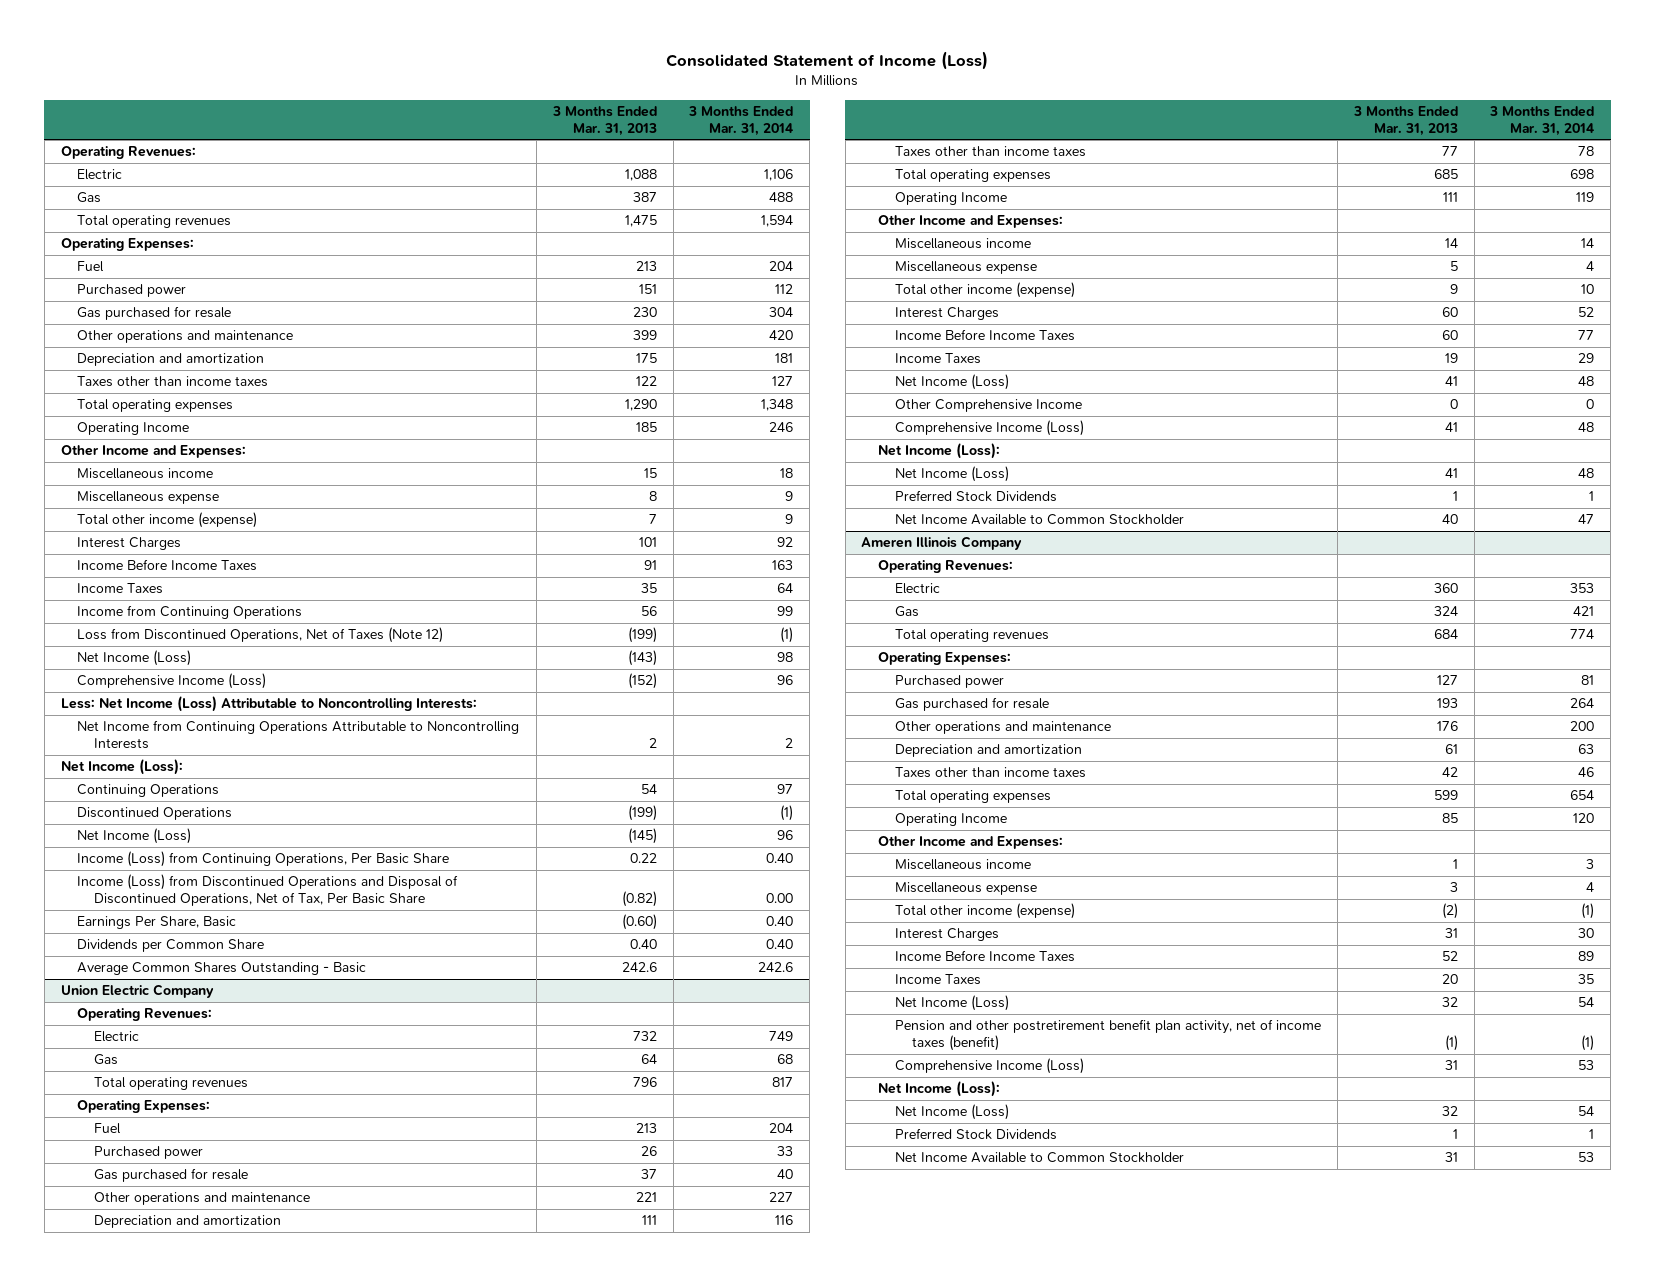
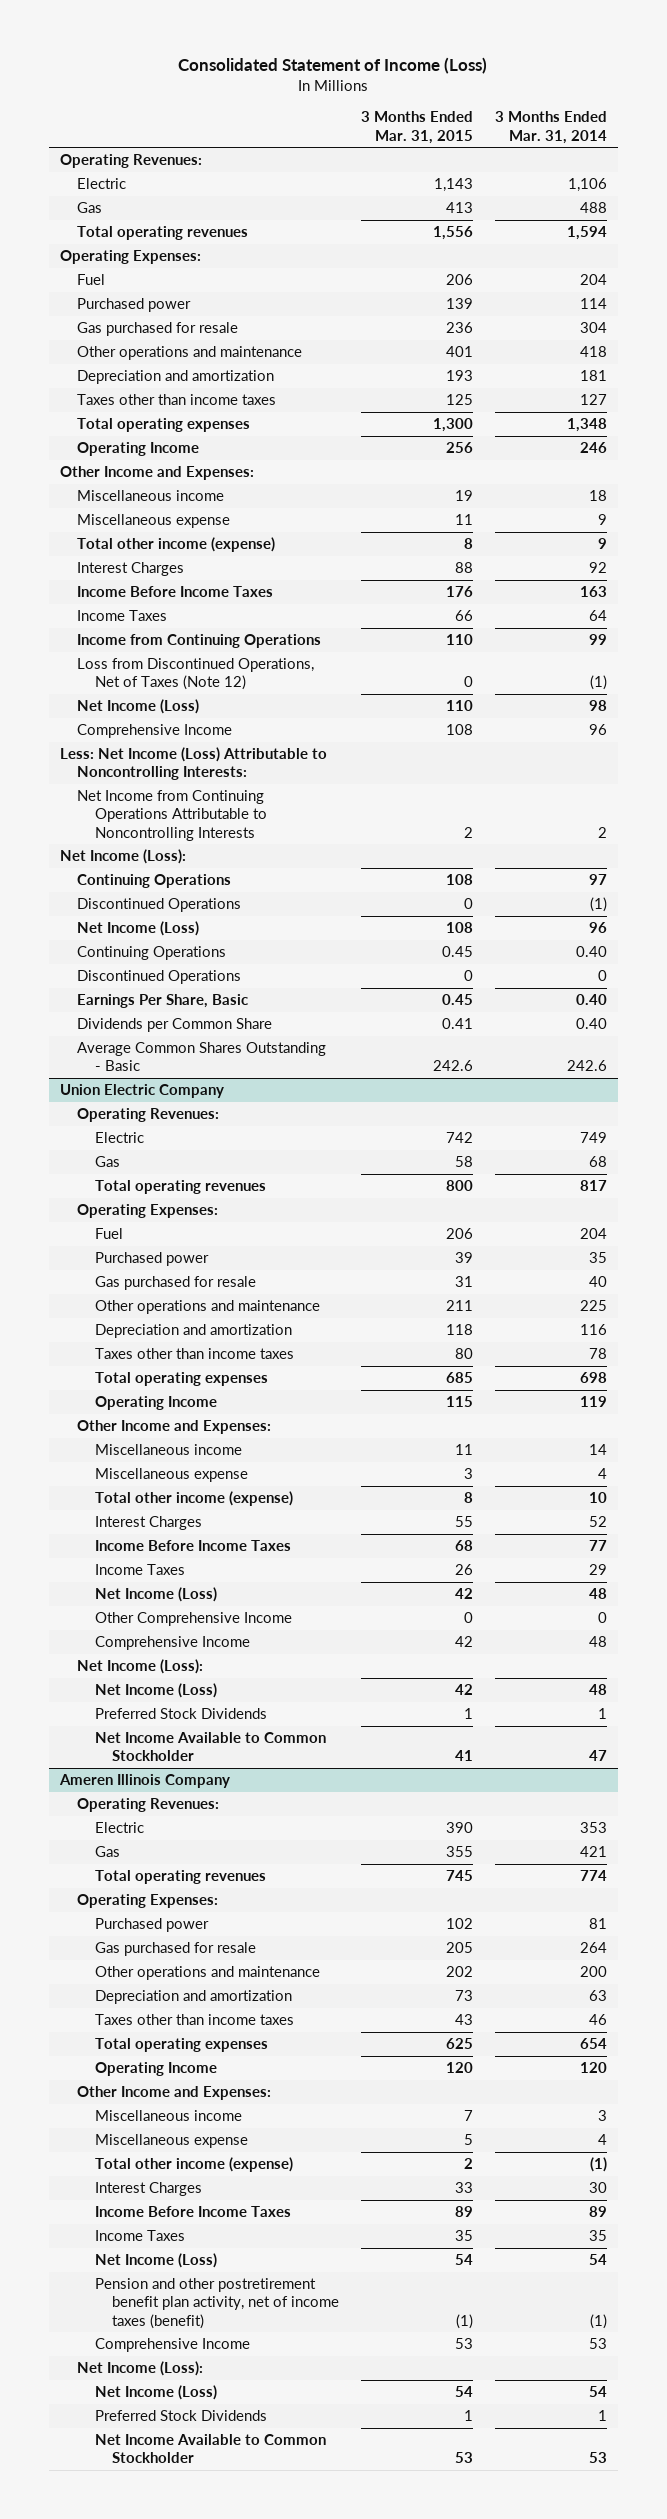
[551,105,657,136] 3 Months Ended Mar. 31, 2013 -> none
none -> [361,111,474,144] 3 Months Ended Mar. 31, 2015
[775,284,794,295] 112 -> [579,298,607,310] 114
[769,330,794,341] 420 -> [579,346,607,358] 418
[77,673,267,690] Comprehensive Income (Loss) -> [77,724,233,739] Comprehensive Income
[77,874,459,907] Income (Loss) from Discontinued Operations and Disposal of Discontinued Operations, Net of Tax, Per Basic Share -> none
[77,851,450,868] Income (Loss) from Continuing Operations, Per Basic Share -> [77,946,227,961] Continuing Operations
none -> [77,970,242,985] Discontinued Operations
[777,1146,794,1157] 33 -> [588,1252,607,1264] 35
[769,1192,794,1203] 227 -> [579,1300,607,1312] 225
[895,420,1085,437] Comprehensive Income (Loss) -> [94,1636,250,1651] Comprehensive Income
[895,1058,1085,1075] Comprehensive Income (Loss) -> [94,2338,250,2353] Comprehensive Income

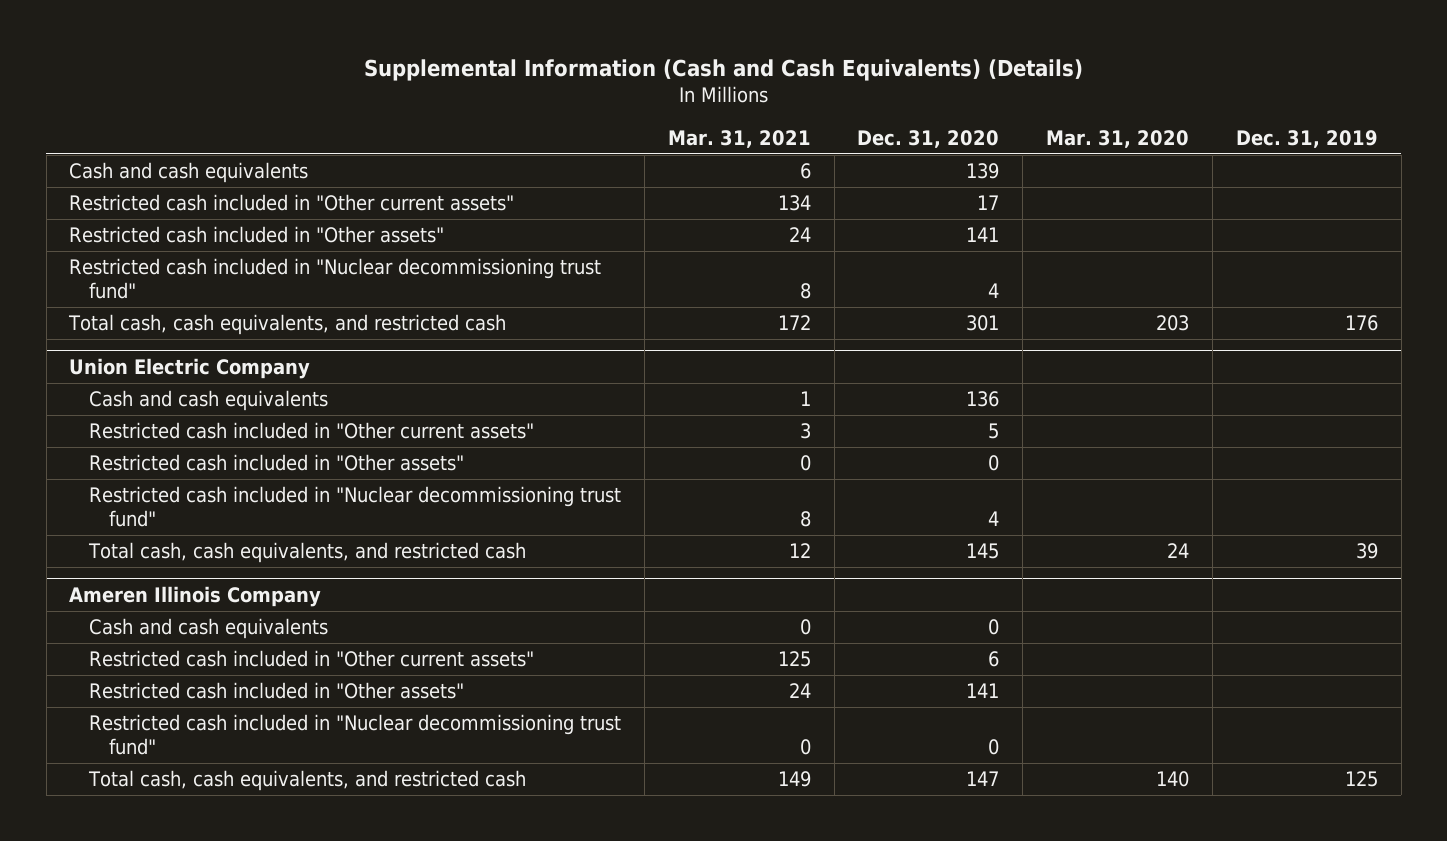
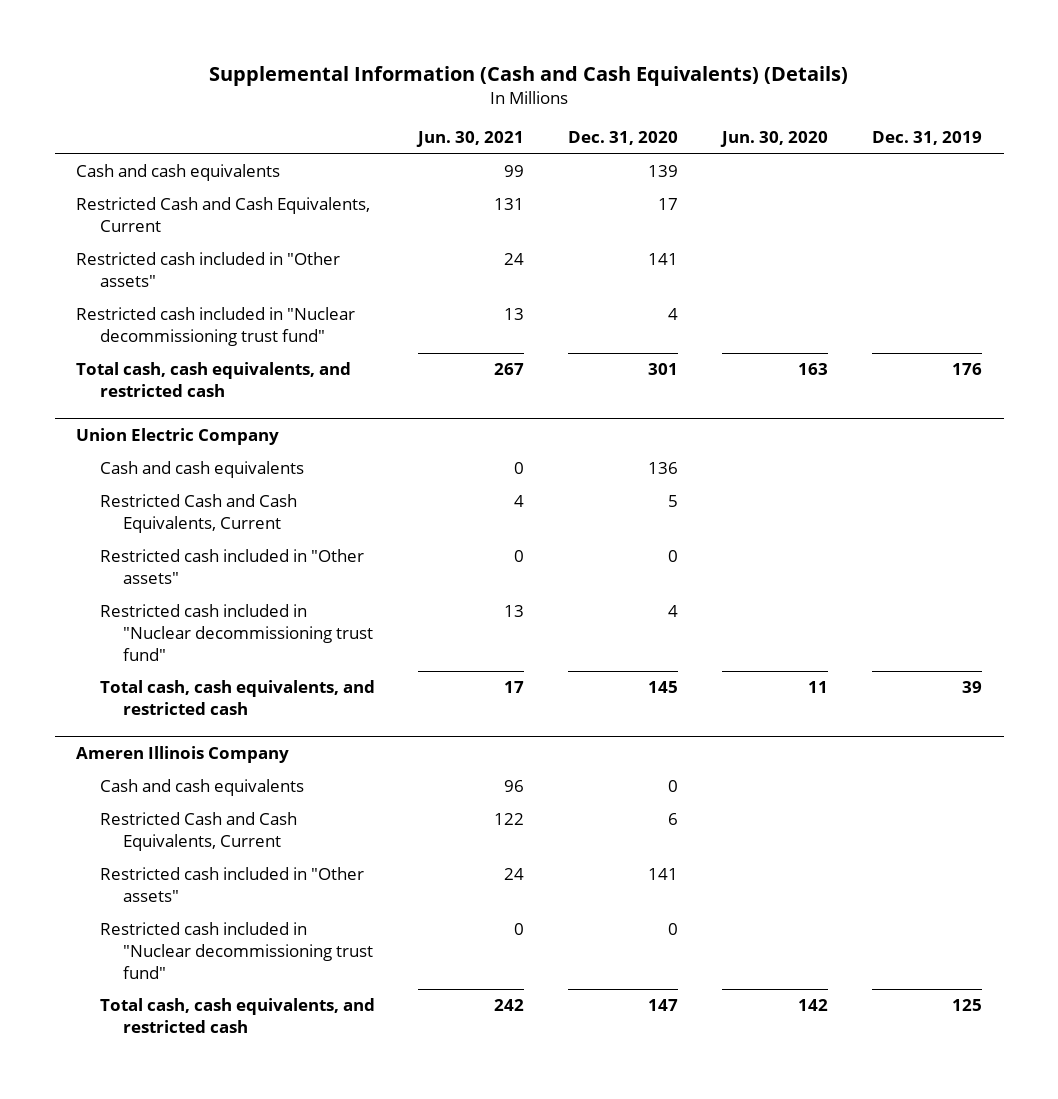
[667,129,811,148] Mar. 31, 2021 -> none
[1046,129,1190,148] Mar. 31, 2020 -> none
none -> [416,131,525,148] Jun. 30, 2021
none -> [719,131,828,148] Jun. 30, 2020
[69,194,515,212] Restricted cash included in "Other current assets" -> [76,197,371,233] Restricted Cash and Cash Equivalents, Current
[89,422,535,440] Restricted cash included in "Other current assets" -> [99,494,297,534] Restricted Cash and Cash Equivalents, Current
[89,650,535,668] Restricted cash included in "Other current assets" -> [99,812,297,852] Restricted Cash and Cash Equivalents, Current

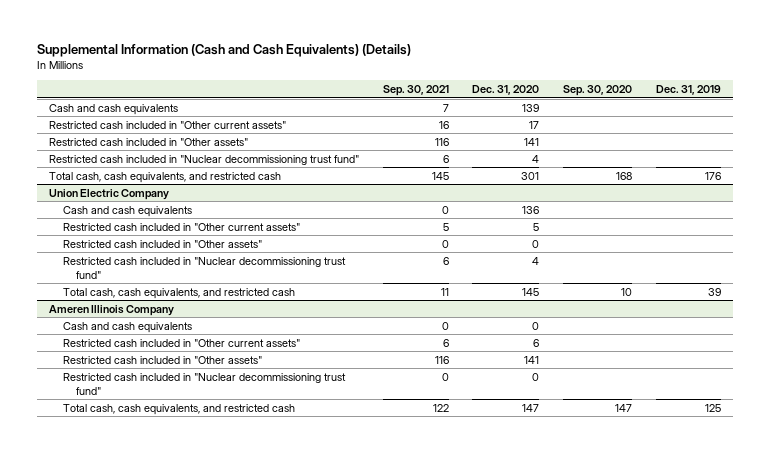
[416,131,525,148] Jun. 30, 2021 -> none
[719,131,828,148] Jun. 30, 2020 -> none
none -> [382,85,449,97] Sep. 30, 2021
none -> [563,85,633,97] Sep. 30, 2020
[76,197,371,233] Restricted Cash and Cash Equivalents, Current -> [48,120,286,129] Restricted cash included in "Other current assets"
[99,494,297,534] Restricted Cash and Cash Equivalents, Current -> [62,222,300,231] Restricted cash included in "Other current assets"
[99,812,297,852] Restricted Cash and Cash Equivalents, Current -> [62,338,300,347] Restricted cash included in "Other current assets"

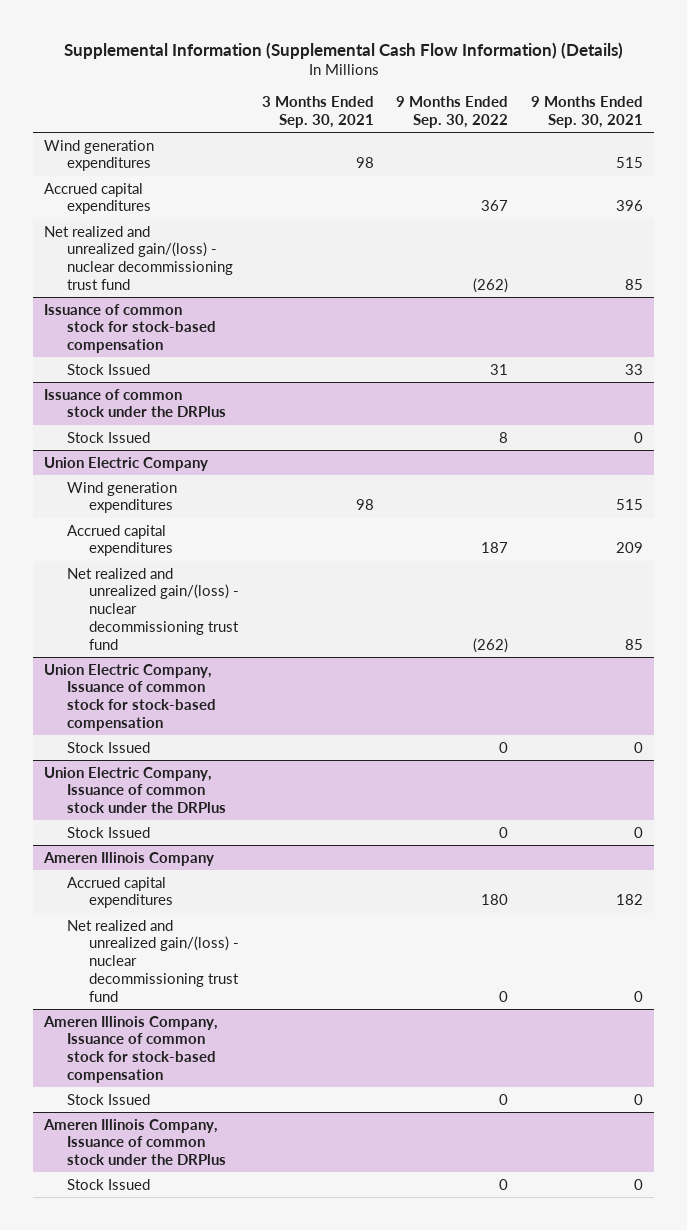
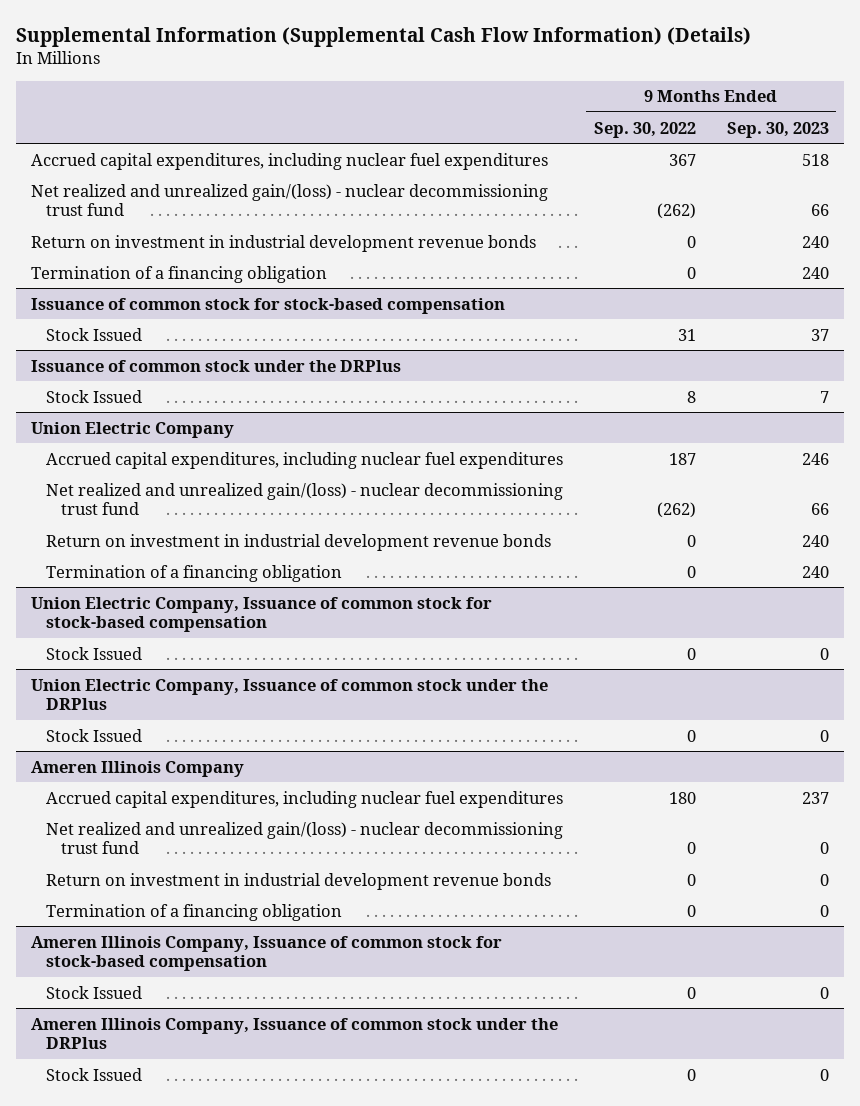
[261,96,374,129] 3 Months Ended Sep. 30, 2021 -> none
[530,96,643,129] 9 Months Ended Sep. 30, 2021 -> none
none -> [726,121,829,138] Sep. 30, 2023
[44,139,155,172] Wind generation expenditures -> none
[44,182,151,215] Accrued capital expenditures -> [30,152,548,170] Accrued capital expenditures, including nuclear fuel expenditures
none -> [30,234,536,252] Return on investment in industrial development revenue bonds
none -> [30,265,327,283] Termination of a financing obligation
[66,481,177,514] Wind generation expenditures -> none
[66,524,173,557] Accrued capital expenditures -> [46,451,564,469] Accrued capital expenditures, including nuclear fuel expenditures
none -> [46,533,552,551] Return on investment in industrial development revenue bonds
none -> [46,564,343,582] Termination of a financing obligation
[66,876,173,909] Accrued capital expenditures -> [46,790,564,808] Accrued capital expenditures, including nuclear fuel expenditures
none -> [46,872,552,890] Return on investment in industrial development revenue bonds
none -> [46,903,343,921] Termination of a financing obligation

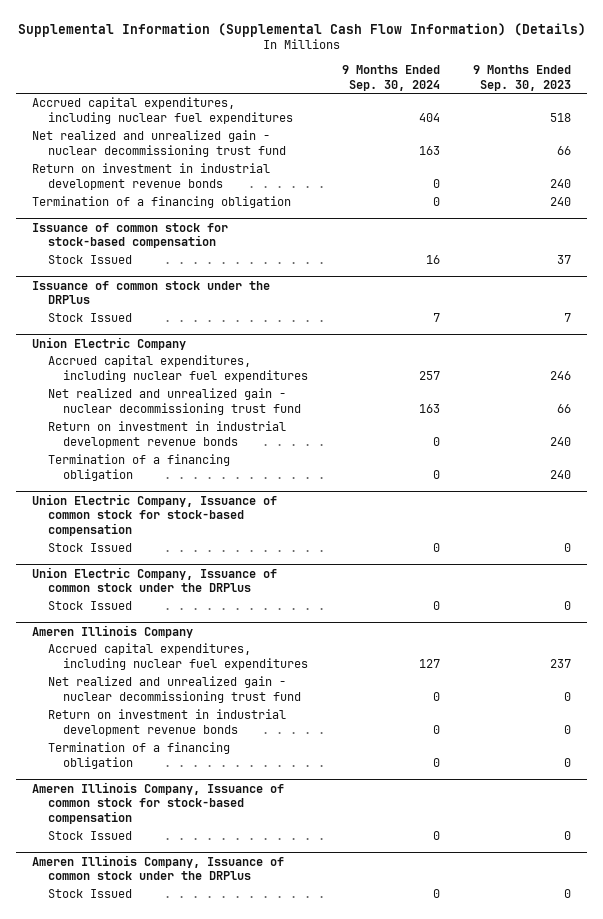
[593,121,696,138] Sep. 30, 2022 -> none
none -> [341,64,440,91] 9 Months Ended Sep. 30, 2024
[30,183,548,217] Net realized and unrealized gain/(loss) - nuclear decommissioning trust fund -> [32,130,286,157] Net realized and unrealized gain - nuclear decommissioning trust fund
[46,482,564,516] Net realized and unrealized gain/(loss) - nuclear decommissioning trust fund -> [47,388,302,415] Net realized and unrealized gain - nuclear decommissioning trust fund
[46,821,564,855] Net realized and unrealized gain/(loss) - nuclear decommissioning trust fund -> [47,676,302,703] Net realized and unrealized gain - nuclear decommissioning trust fund

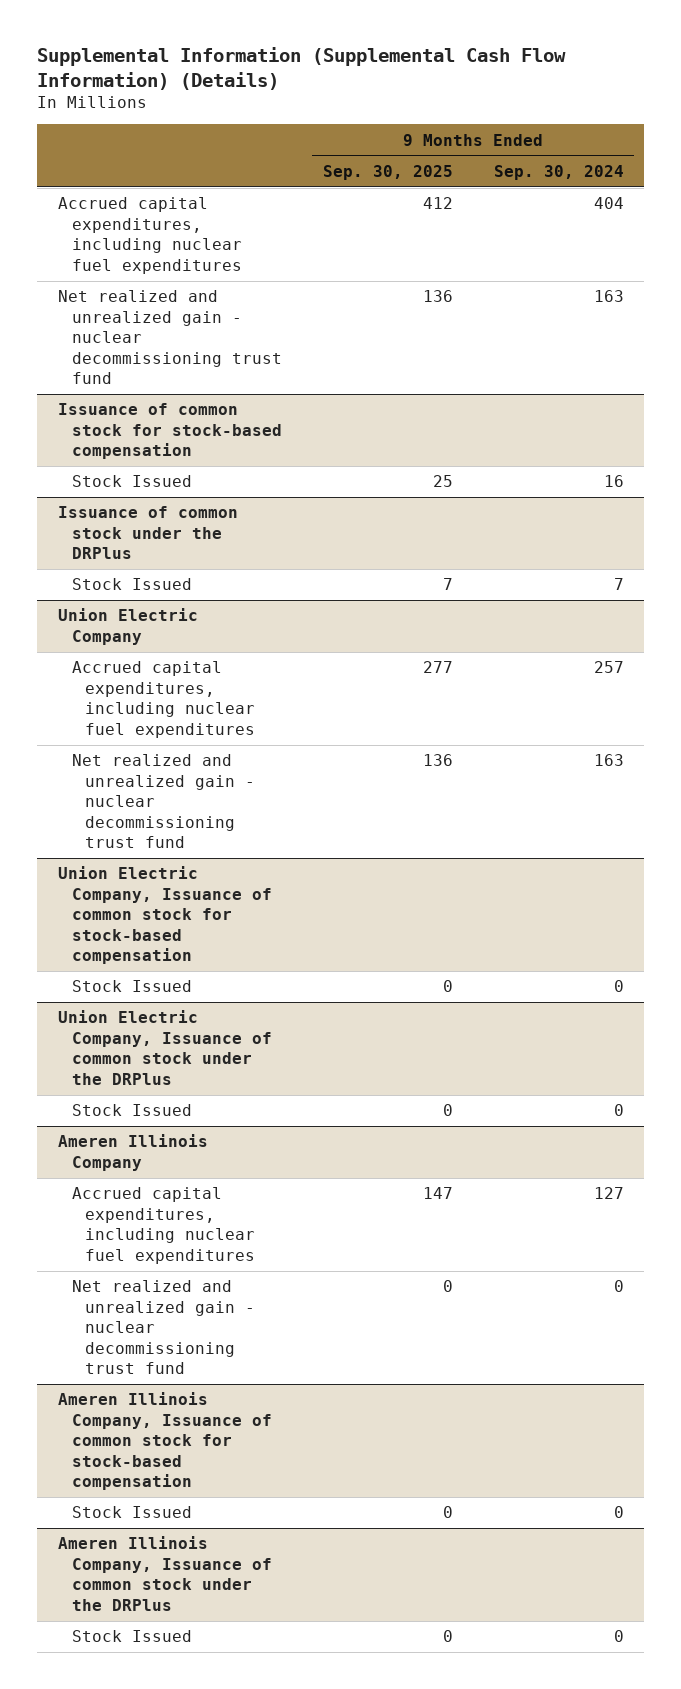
[472,64,571,91] 9 Months Ended Sep. 30, 2023 -> none
none -> [322,164,453,180] Sep. 30, 2025
[32,163,271,190] Return on investment in industrial development revenue bonds -> none
[32,196,292,209] Termination of a financing obligation -> none
[47,421,286,448] Return on investment in industrial development revenue bonds -> none
[47,454,230,481] Termination of a financing obligation -> none
[47,709,286,736] Return on investment in industrial development revenue bonds -> none
[47,742,230,769] Termination of a financing obligation -> none

